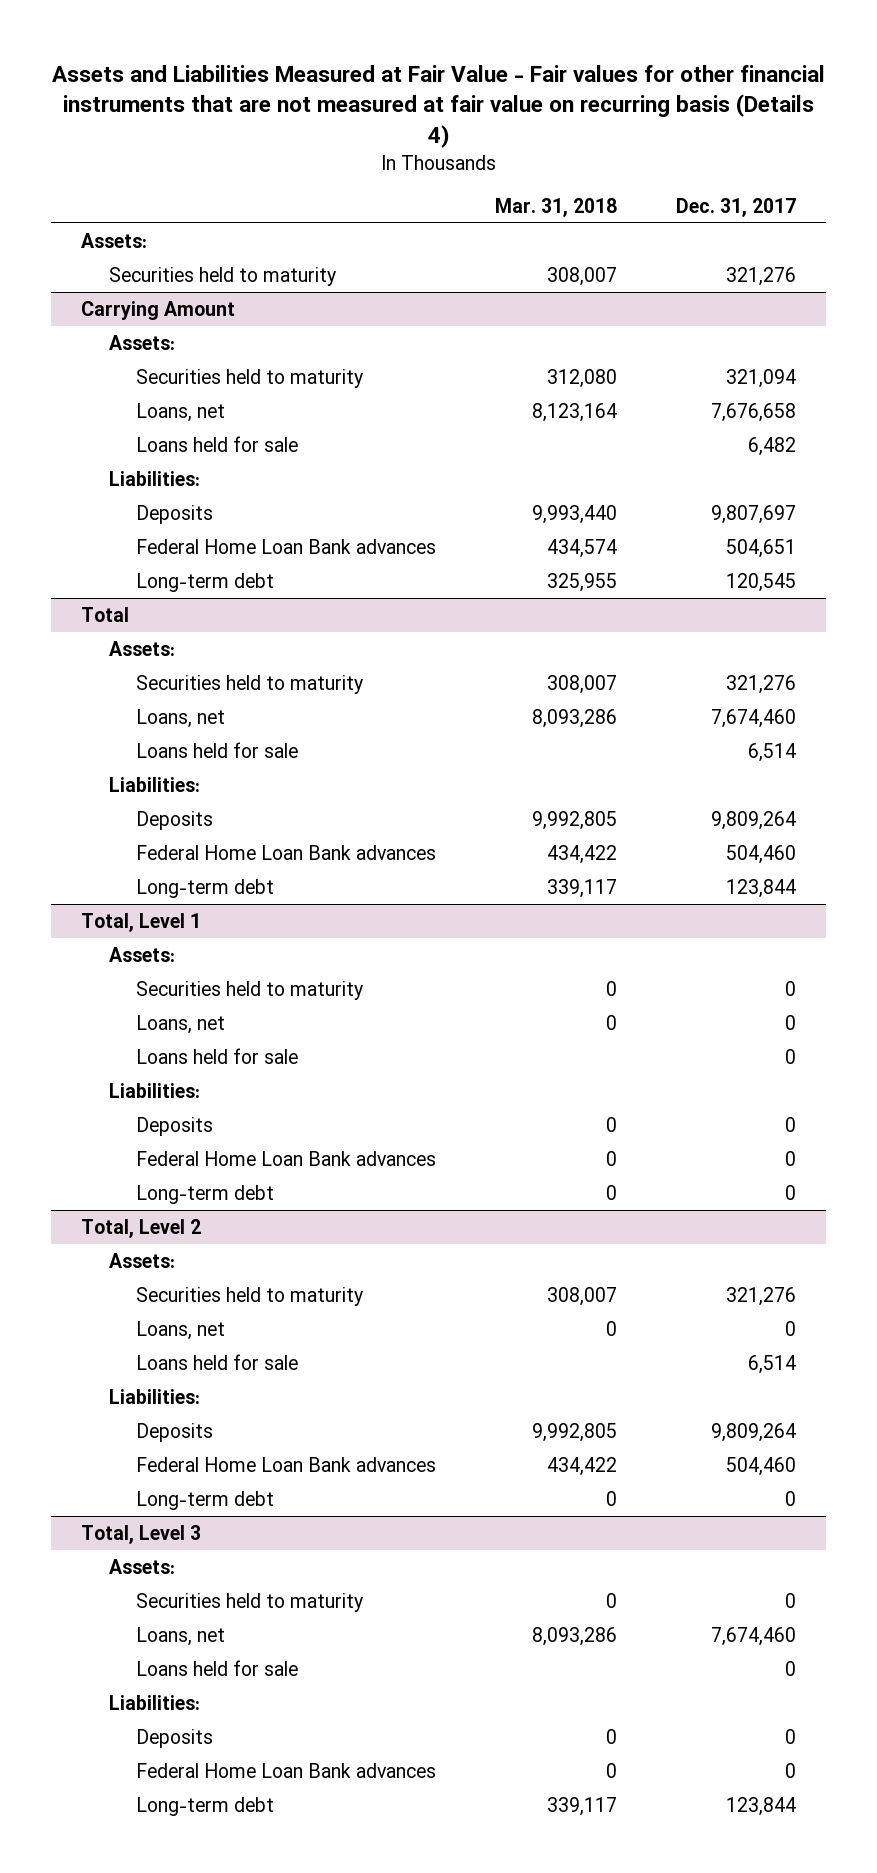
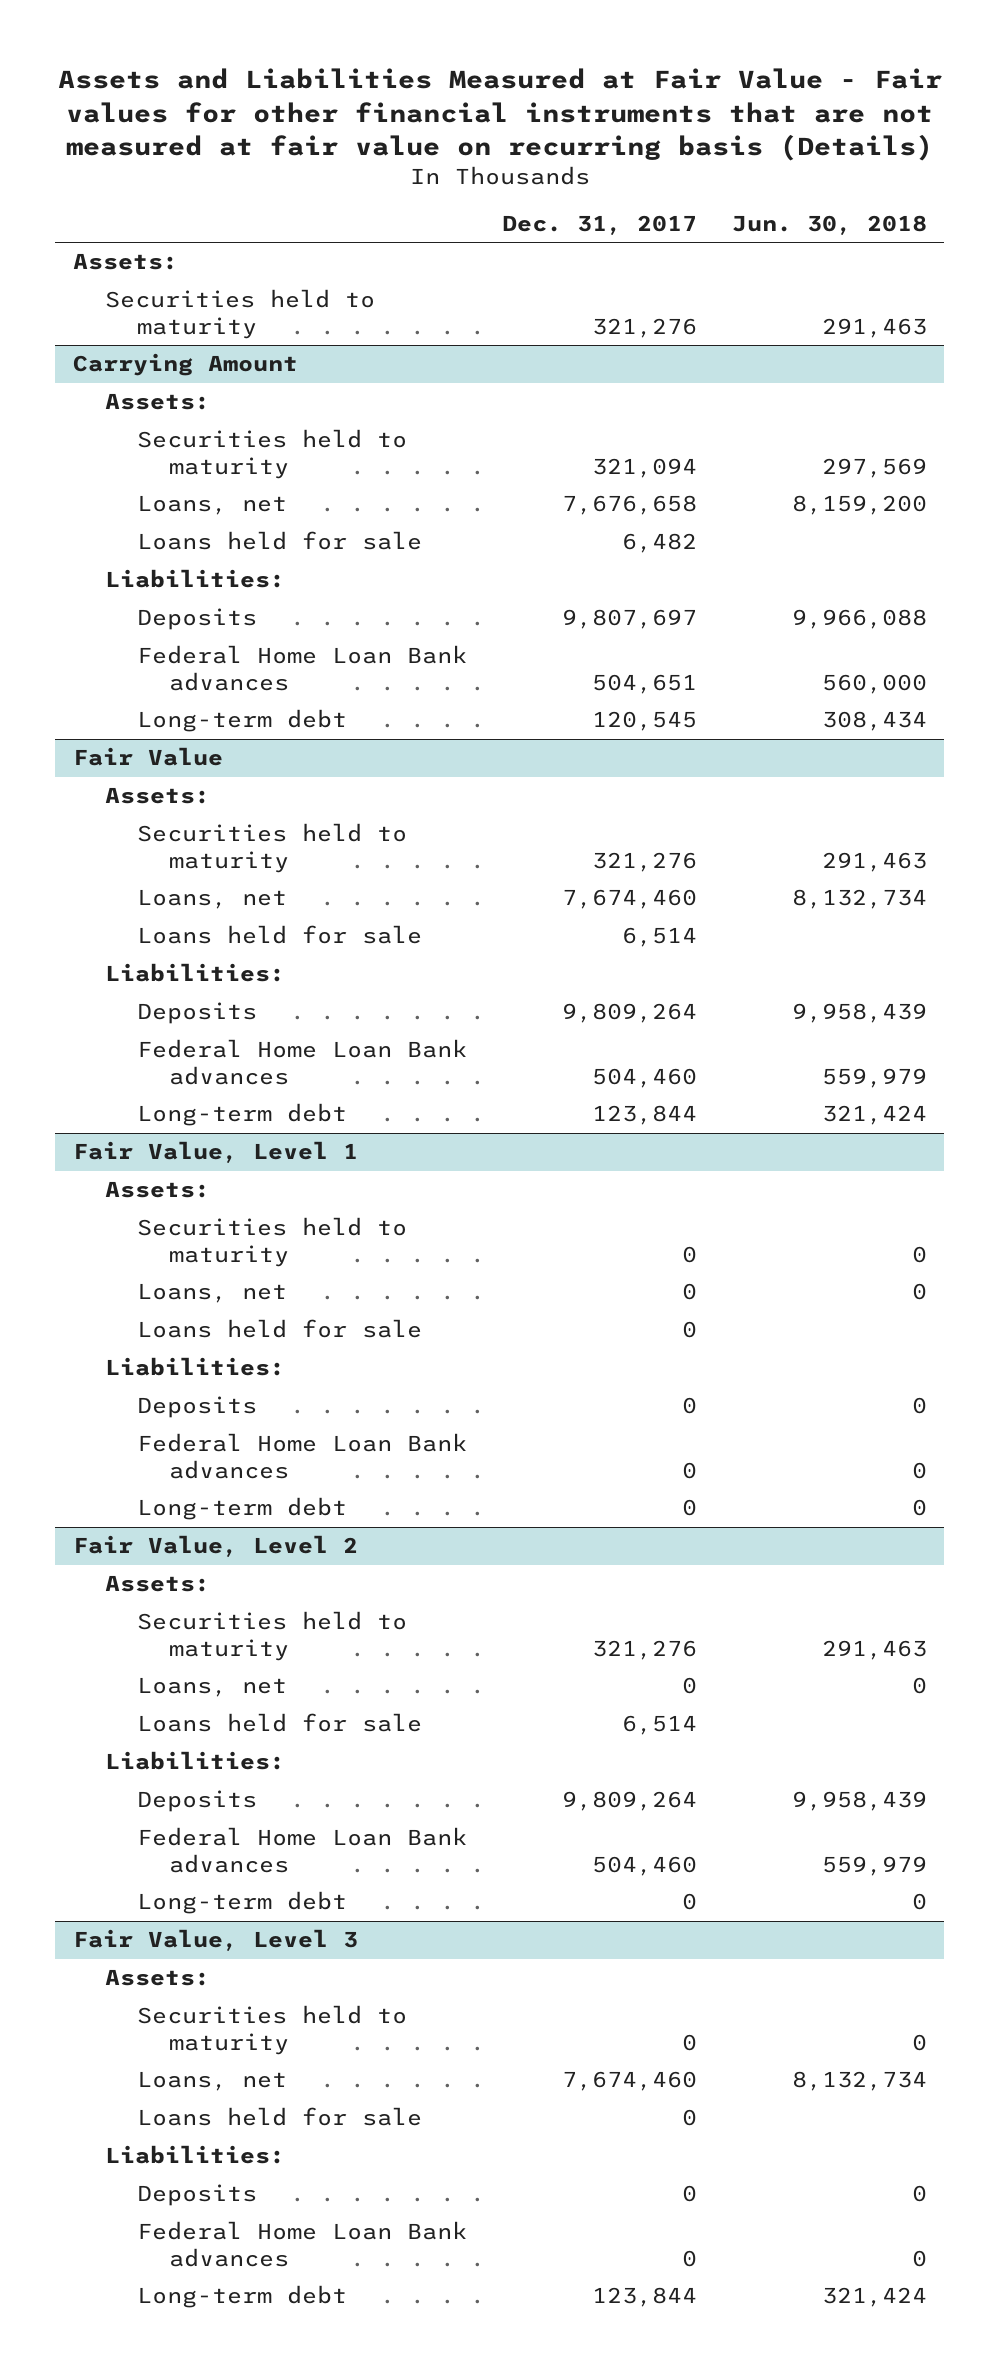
[51,64,825,149] Assets and Liabilities Measured at Fair Value - Fair values for other financial instruments that are not measured at fair value on recurring basis (Details 4) -> [57,68,942,161] Assets and Liabilities Measured at Fair Value - Fair values for other financial instruments that are not measured at fair value on recurring basis (Details)
[495,198,618,218] Mar. 31, 2018 -> none
none -> [731,215,927,236] Jun. 30, 2018
[80,606,129,622] Total -> [72,747,223,767] Fair Value
[80,912,201,932] Total, Level 1 -> none
none -> [72,1141,358,1164] Fair Value, Level 1
[80,1218,201,1238] Total, Level 2 -> none
none -> [72,1535,358,1558] Fair Value, Level 2
[80,1524,201,1544] Total, Level 3 -> none
none -> [72,1929,358,1952] Fair Value, Level 3

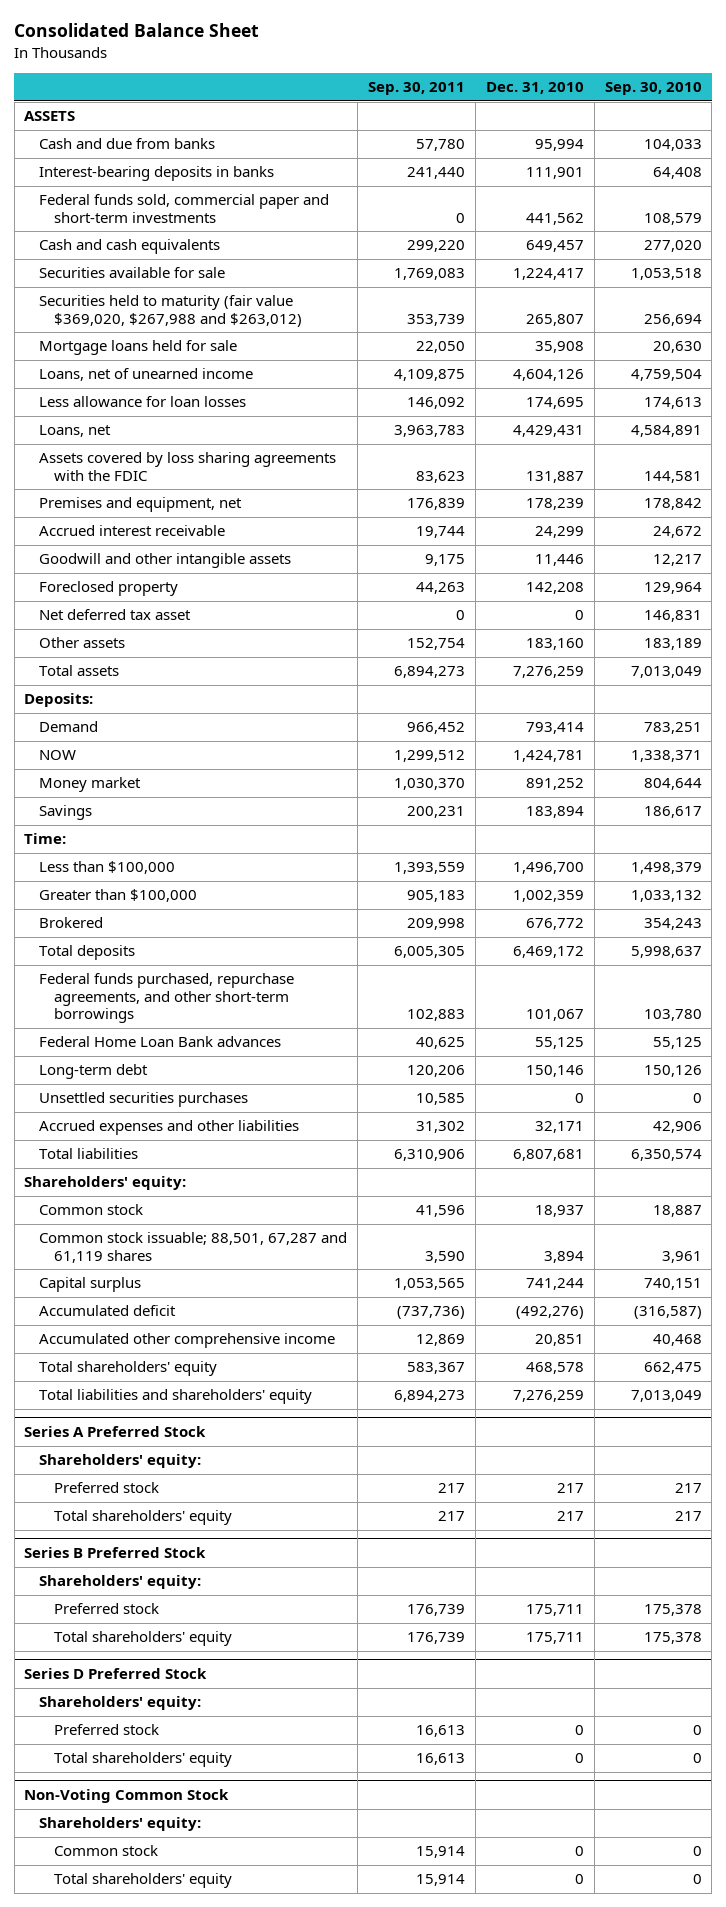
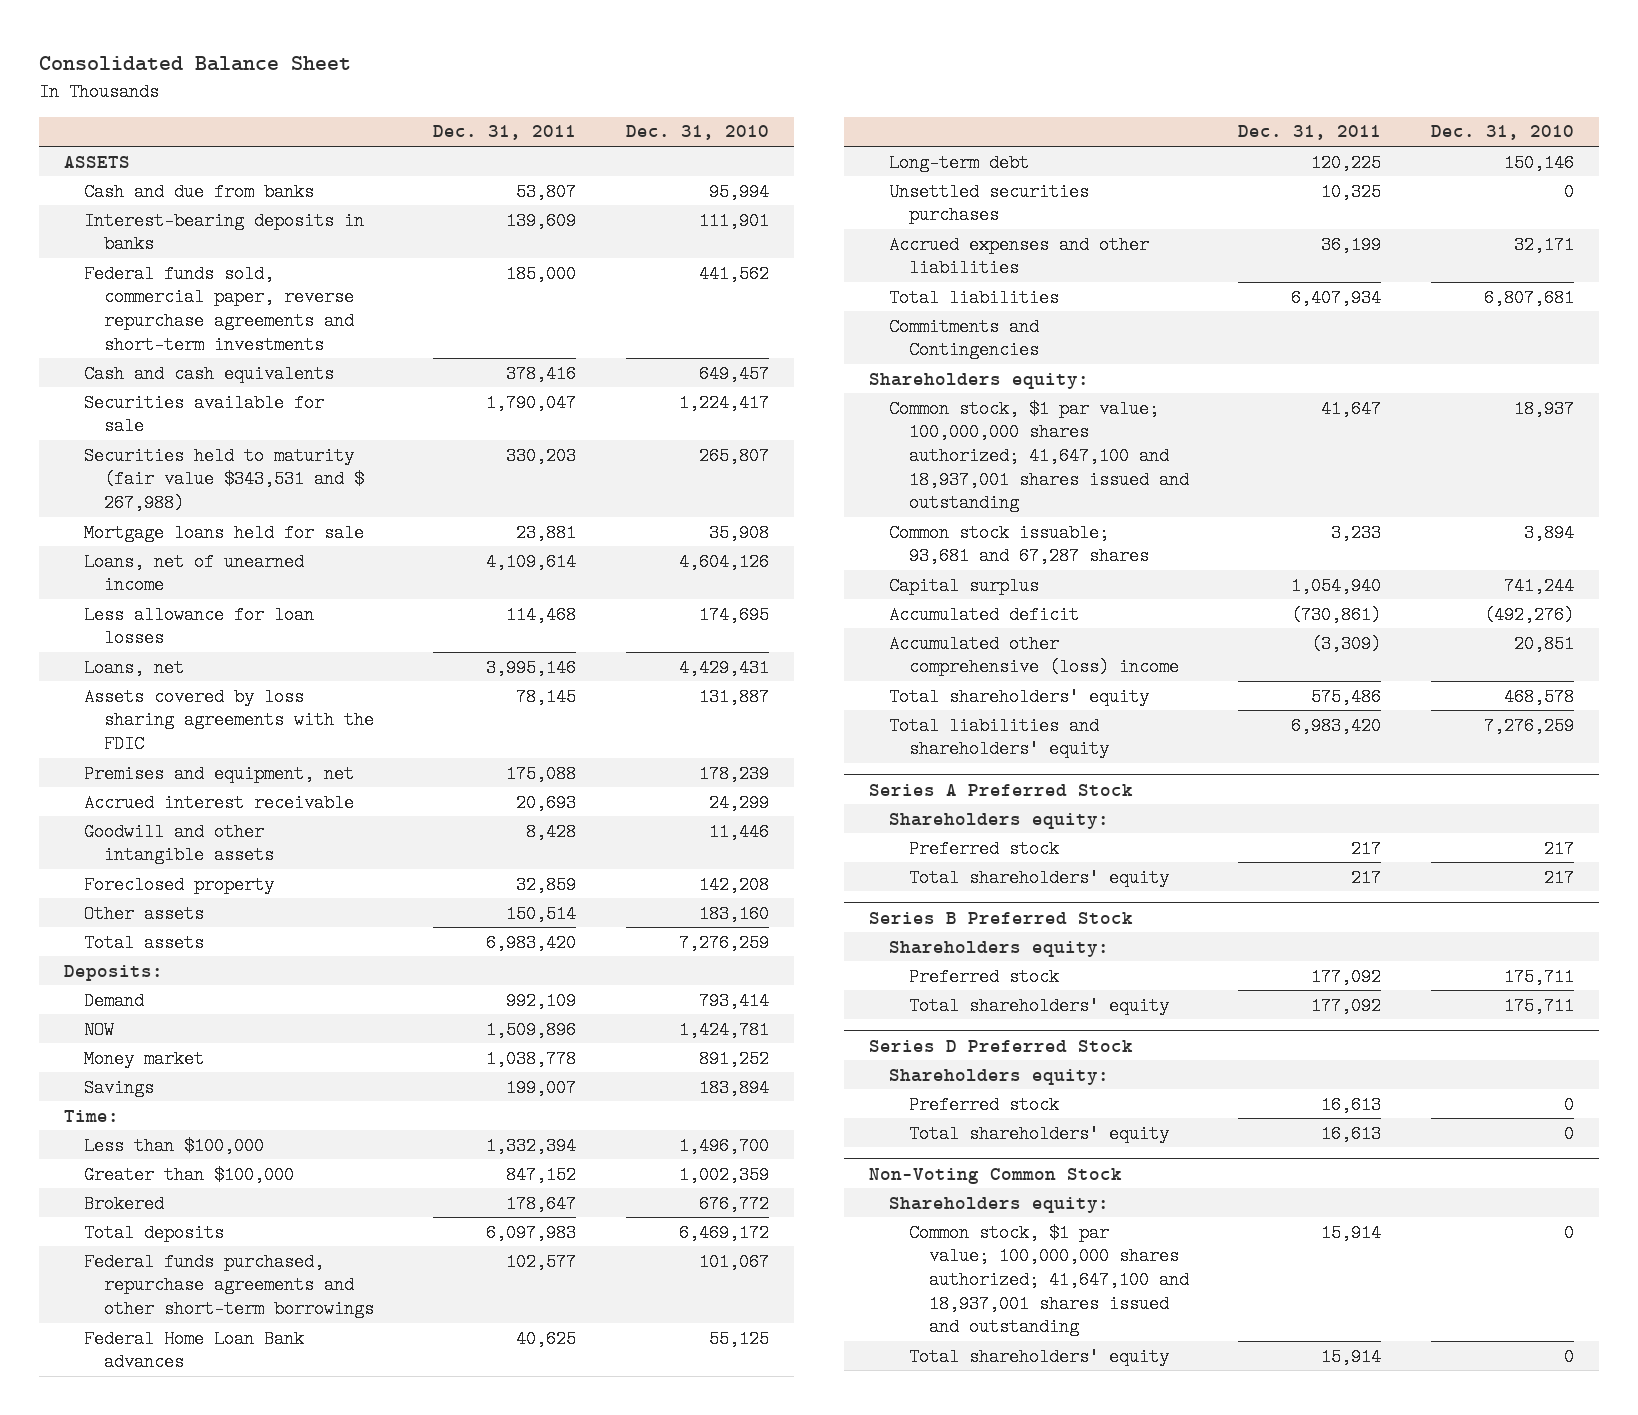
[368,82,466,96] Sep. 30, 2011 -> none
[604,82,702,96] Sep. 30, 2010 -> none
none -> [433,125,577,141] Dec. 31, 2011
[39,194,330,223] Federal funds sold, commercial paper and short-term investments -> [83,264,354,354] Federal funds sold, commercial paper, reverse repurchase agreements and short-term investments
[39,295,303,327] Securities held to maturity (fair value $369,020, $267,988 and $263,012) -> [83,446,364,513] Securities held to maturity (fair value $343,531 and $ 267,988)
[39,609,192,621] Net deferred tax asset -> none
[39,973,295,1024] Federal funds purchased, repurchase agreements, and other short-term borrowings -> [83,1252,374,1319] Federal funds purchased, repurchase agreements and other short-term borrowings
none -> [888,317,1039,360] Commitments and Contingencies
[24,1176,187,1191] Shareholders' equity: -> [868,372,1089,389] Shareholders equity:
[39,1204,144,1216] Common stock -> [888,399,1189,513] Common stock, $1 par value; 100,000,000 shares authorized; 41,647,100 and 18,937,001 shares issued and outstanding
[39,1232,348,1263] Common stock issuable; 88,501, 67,287 and 61,119 shares -> [888,523,1149,566] Common stock issuable; 93,681 and 67,287 shares
[39,1333,336,1349] Accumulated other comprehensive income -> [888,634,1179,677] Accumulated other comprehensive (loss) income
[39,1454,202,1469] Shareholders' equity: -> [888,812,1109,829] Shareholders equity:
[39,1575,202,1590] Shareholders' equity: -> [888,940,1109,957] Shareholders equity:
[39,1696,202,1711] Shareholders' equity: -> [888,1068,1109,1085] Shareholders equity:
[39,1817,202,1832] Shareholders' equity: -> [888,1196,1109,1213] Shareholders equity:
[54,1845,159,1857] Common stock -> [908,1223,1189,1337] Common stock, $1 par value; 100,000,000 shares authorized; 41,647,100 and 18,937,001 shares issued and outstanding

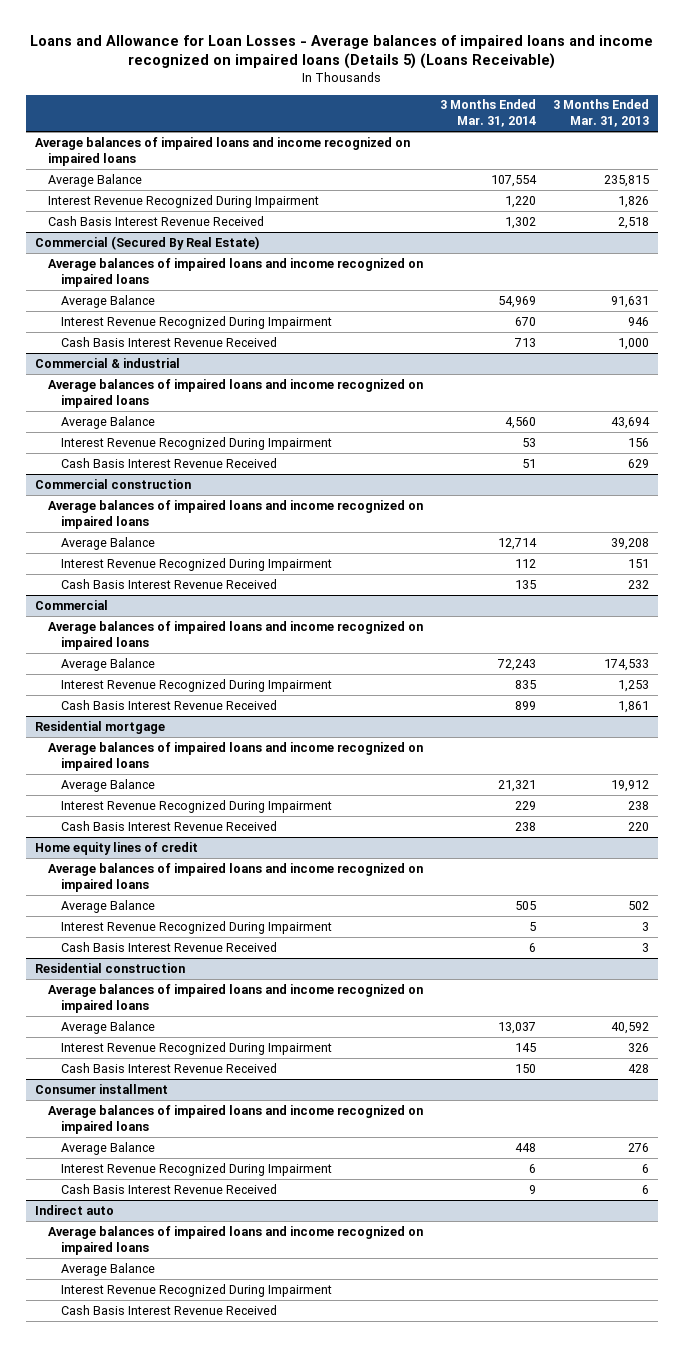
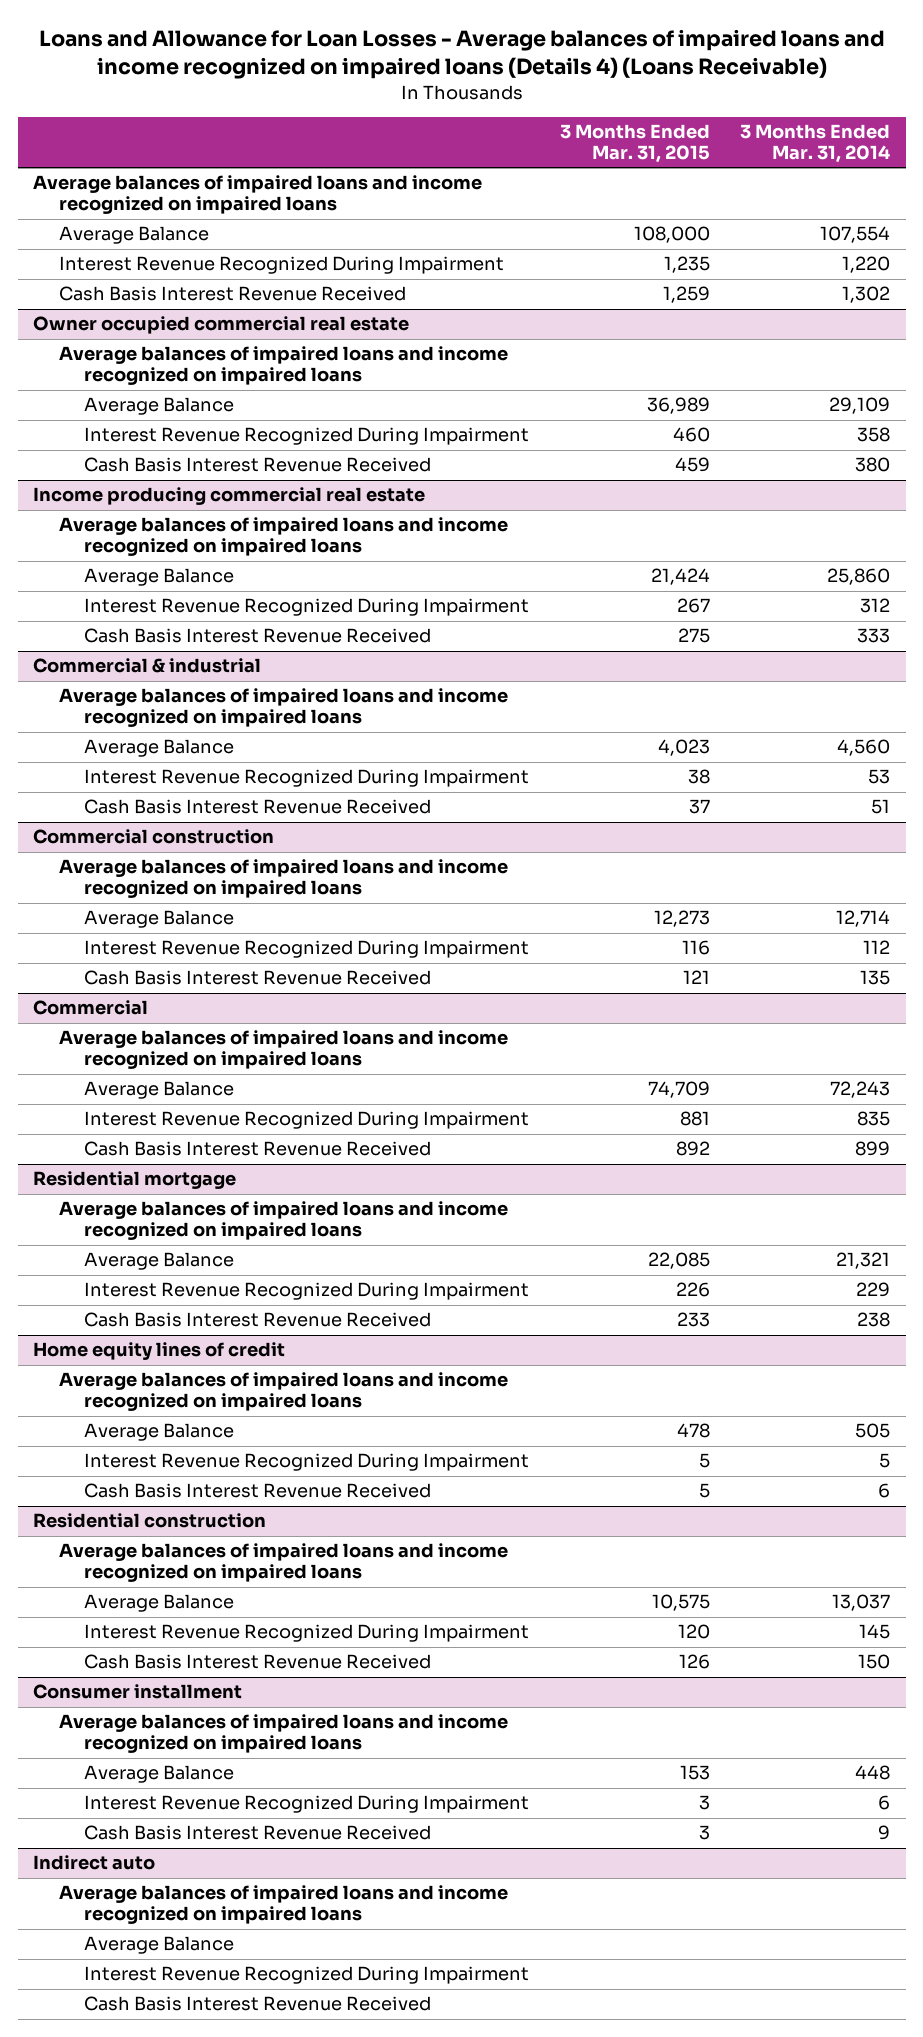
[29,34,653,70] Loans and Allowance for Loan Losses - Average balances of impaired loans and income recognized on impaired loans (Details 5) (Loans Receivable) -> [38,29,885,80] Loans and Allowance for Loan Losses - Average balances of impaired loans and income recognized on impaired loans (Details 4) (Loans Receivable)
[552,99,649,128] 3 Months Ended Mar. 31, 2013 -> none
none -> [559,124,710,164] 3 Months Ended Mar. 31, 2015
[34,235,260,250] Commercial (Secured By Real Estate) -> none
none -> [33,316,410,335] Owner occupied commercial real estate
[497,295,536,308] 54,969 -> [829,397,891,415] 29,109
[514,316,536,326] 670 -> [857,427,891,443] 358
[513,337,536,347] 713 -> [855,457,891,473] 380
none -> [33,487,426,506] Income producing commercial real estate
none -> [58,517,508,557] Average balances of impaired loans and income recognized on impaired loans
none -> [84,568,235,587] Average Balance
none -> [84,598,530,617] Interest Revenue Recognized During Impairment
none -> [84,628,432,644] Cash Basis Interest Revenue Received

